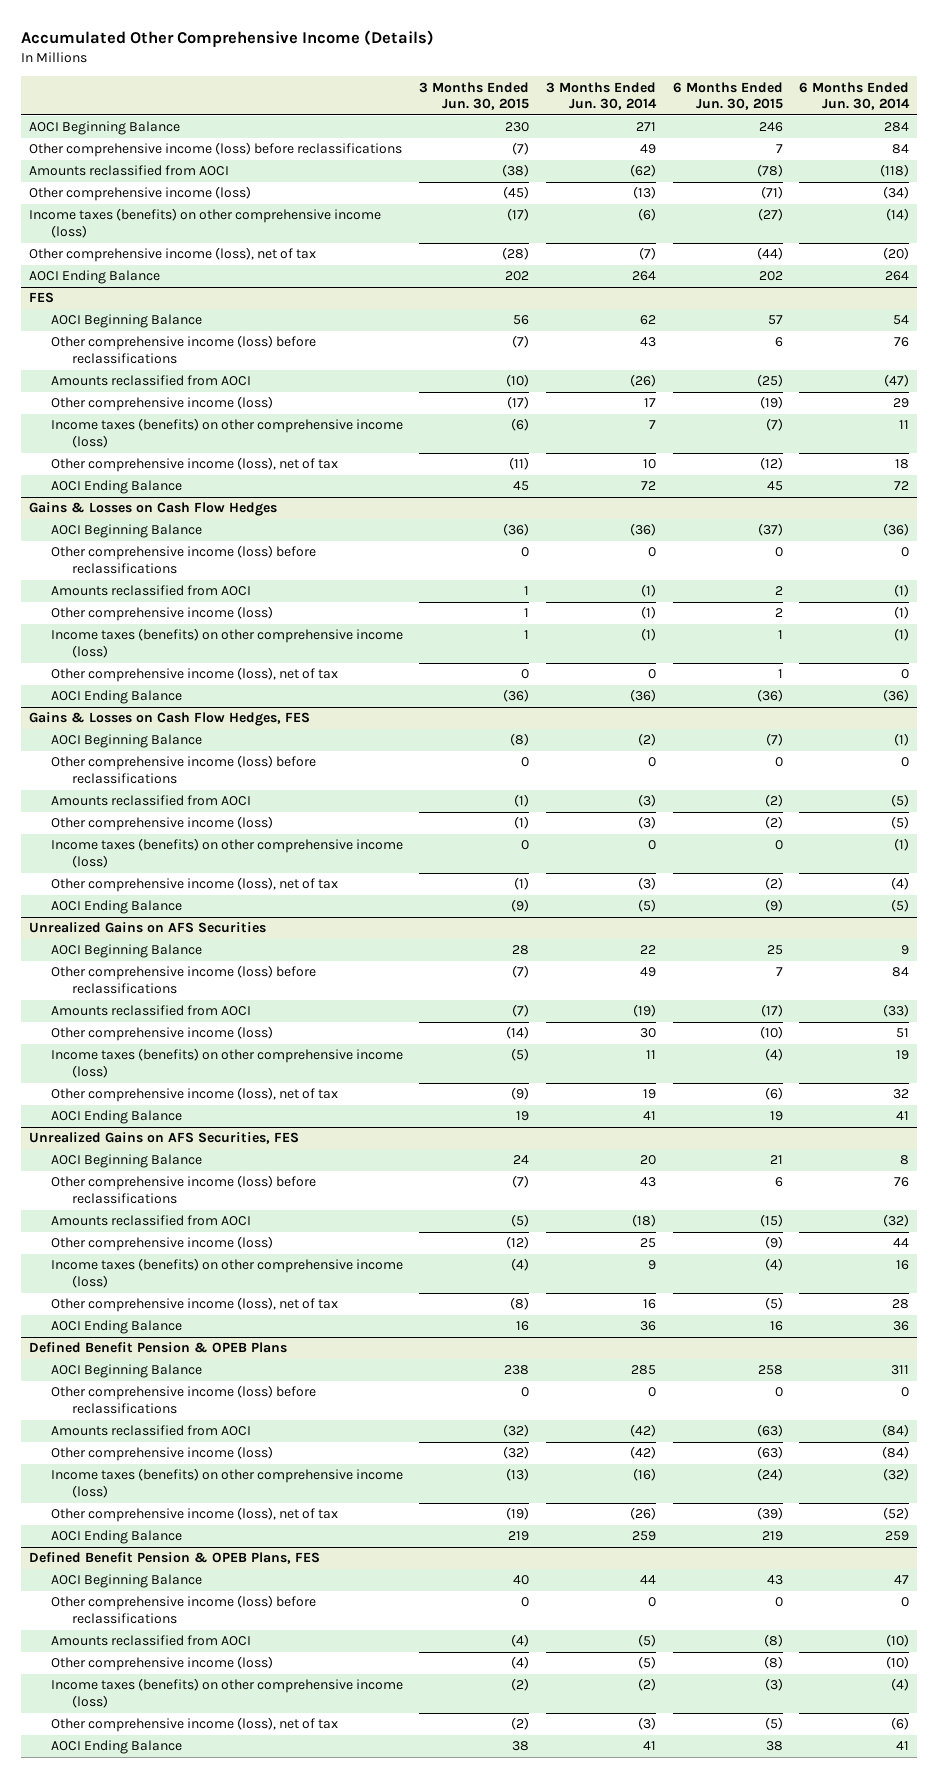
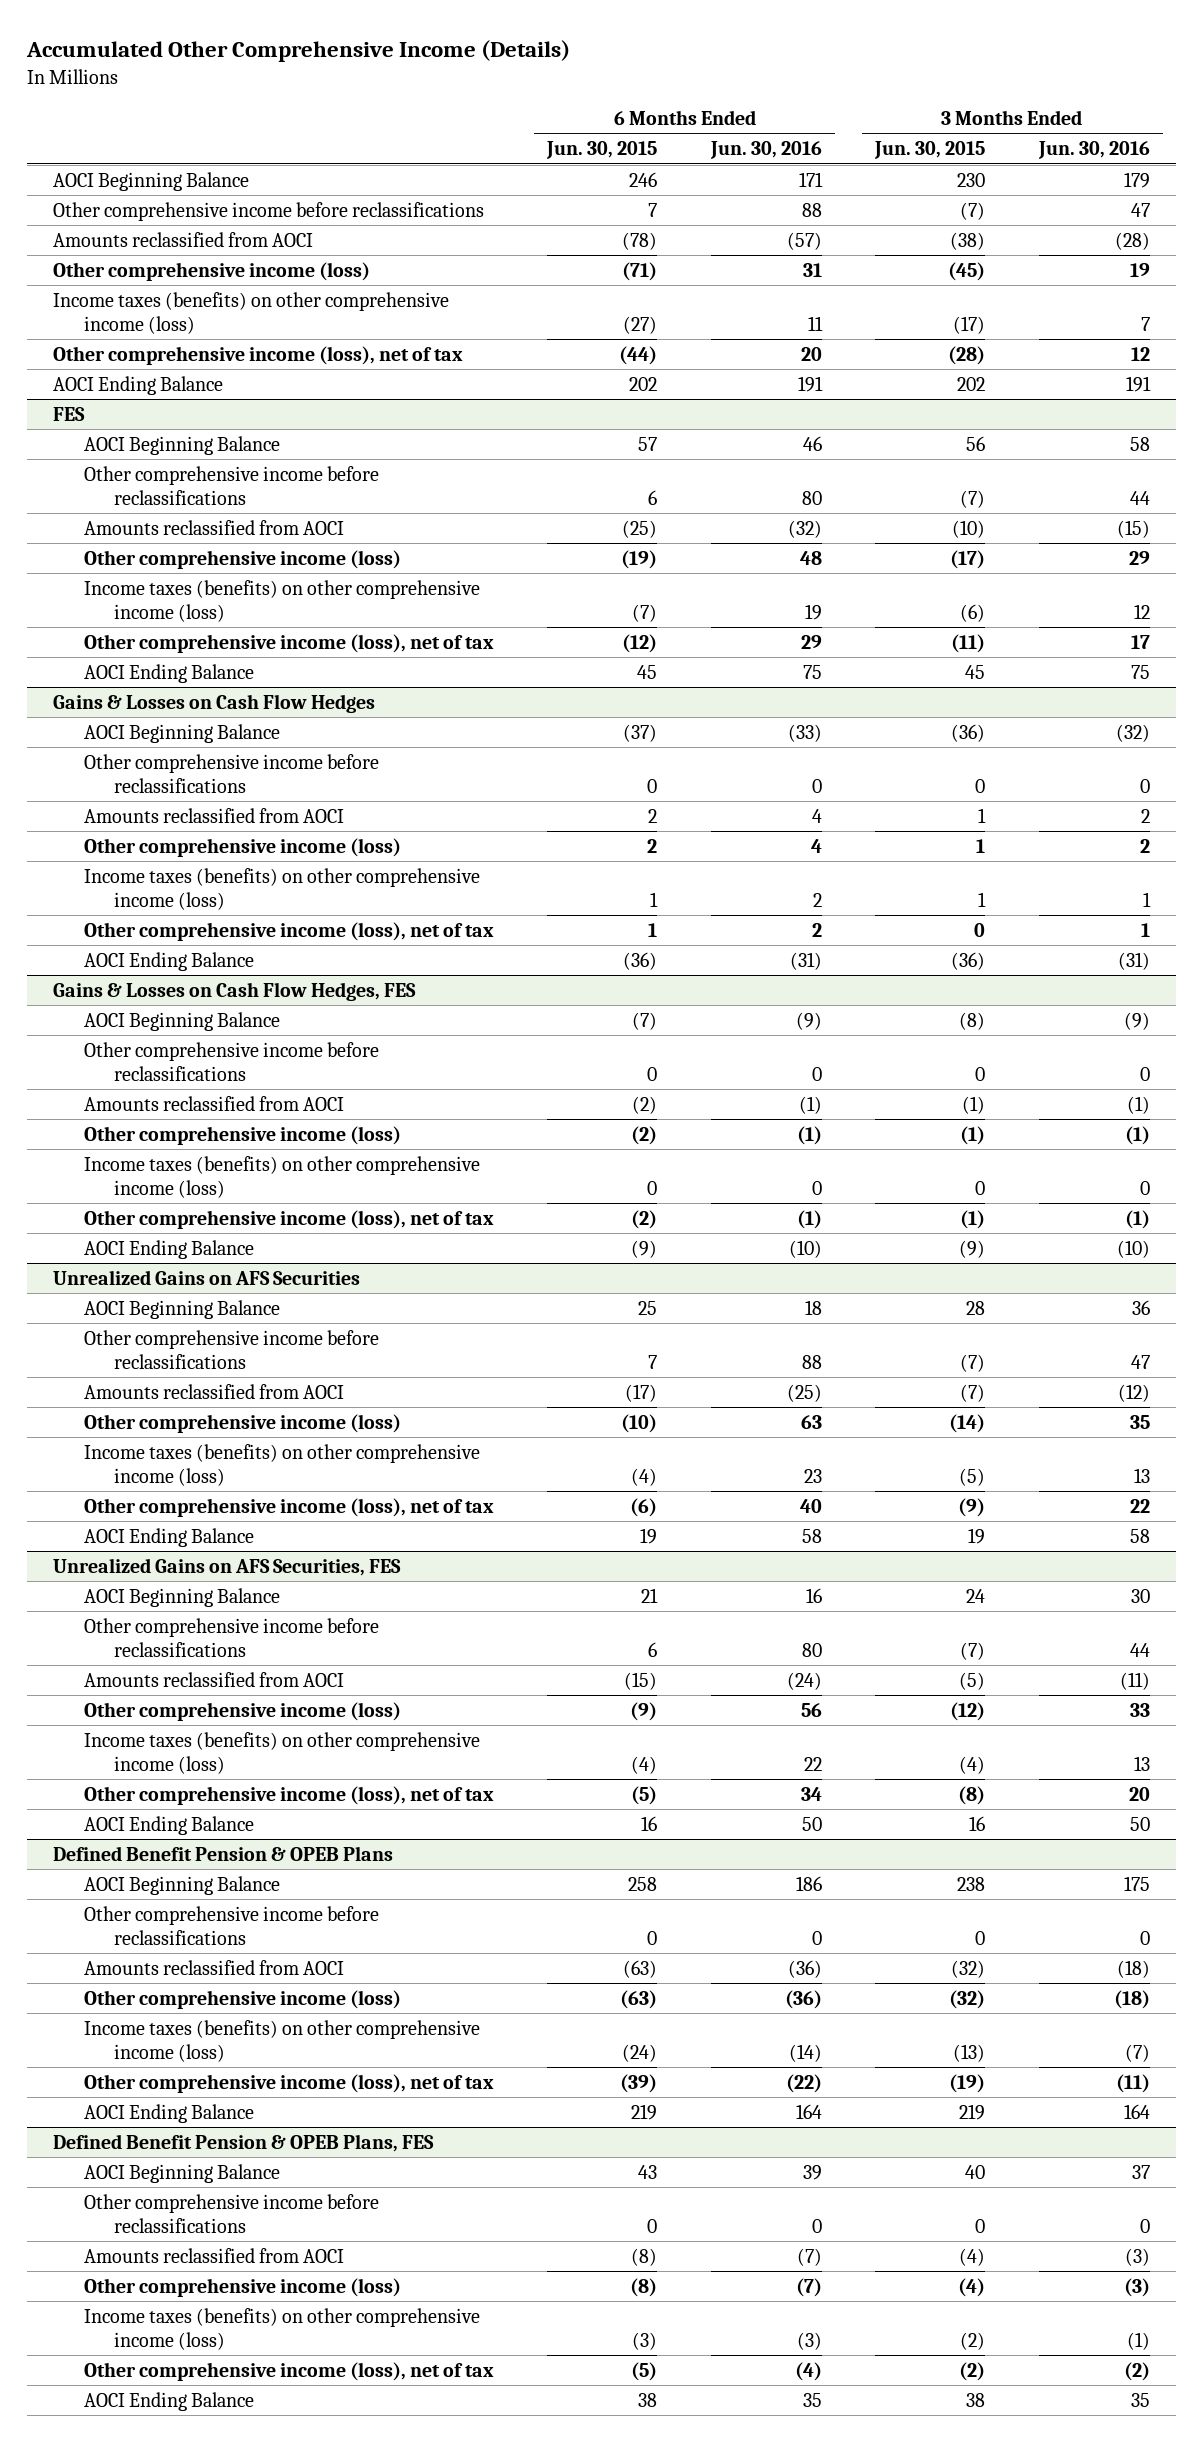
[545,81,657,111] 3 Months Ended Jun. 30, 2014 -> none
[799,81,911,111] 6 Months Ended Jun. 30, 2014 -> none
none -> [709,141,822,160] Jun. 30, 2016
none -> [1037,141,1150,160] Jun. 30, 2016
[29,142,403,158] Other comprehensive income (loss) before reclassifications -> [53,201,485,221] Other comprehensive income before reclassifications
[50,335,316,365] Other comprehensive income (loss) before reclassifications -> [83,465,379,505] Other comprehensive income before reclassifications
[50,545,316,575] Other comprehensive income (loss) before reclassifications -> [83,753,379,793] Other comprehensive income before reclassifications
[50,755,316,785] Other comprehensive income (loss) before reclassifications -> [83,1041,379,1081] Other comprehensive income before reclassifications
[50,965,316,995] Other comprehensive income (loss) before reclassifications -> [83,1329,379,1369] Other comprehensive income before reclassifications
[50,1175,316,1205] Other comprehensive income (loss) before reclassifications -> [83,1617,379,1657] Other comprehensive income before reclassifications
[50,1385,316,1415] Other comprehensive income (loss) before reclassifications -> [83,1905,379,1945] Other comprehensive income before reclassifications
[50,1595,316,1625] Other comprehensive income (loss) before reclassifications -> [83,2193,379,2233] Other comprehensive income before reclassifications

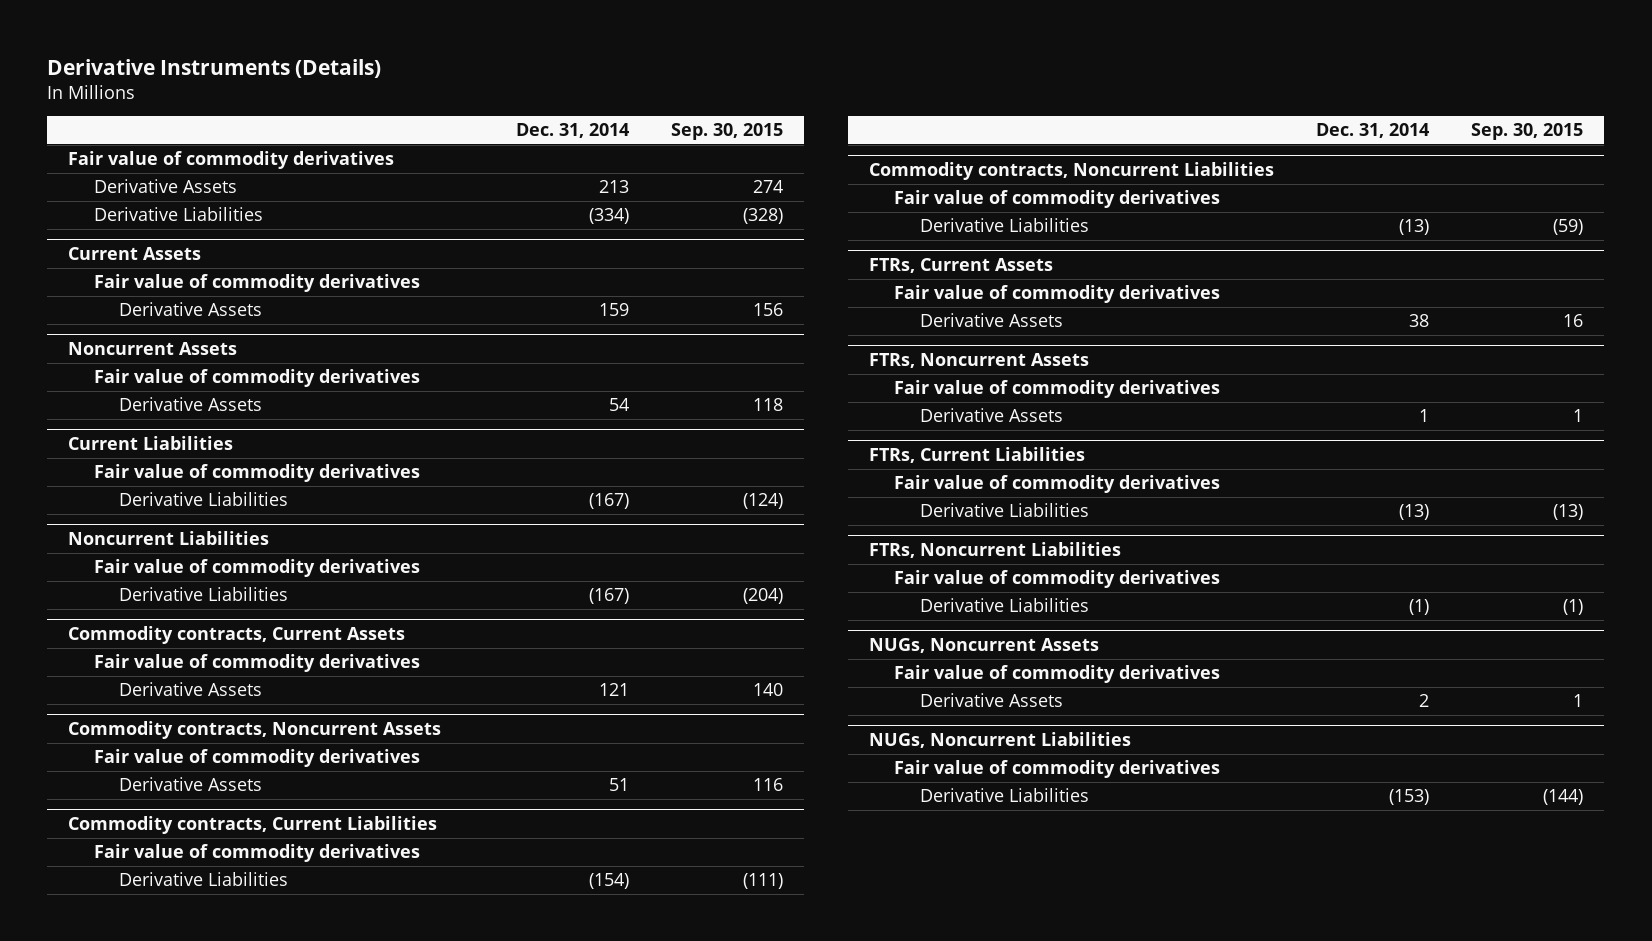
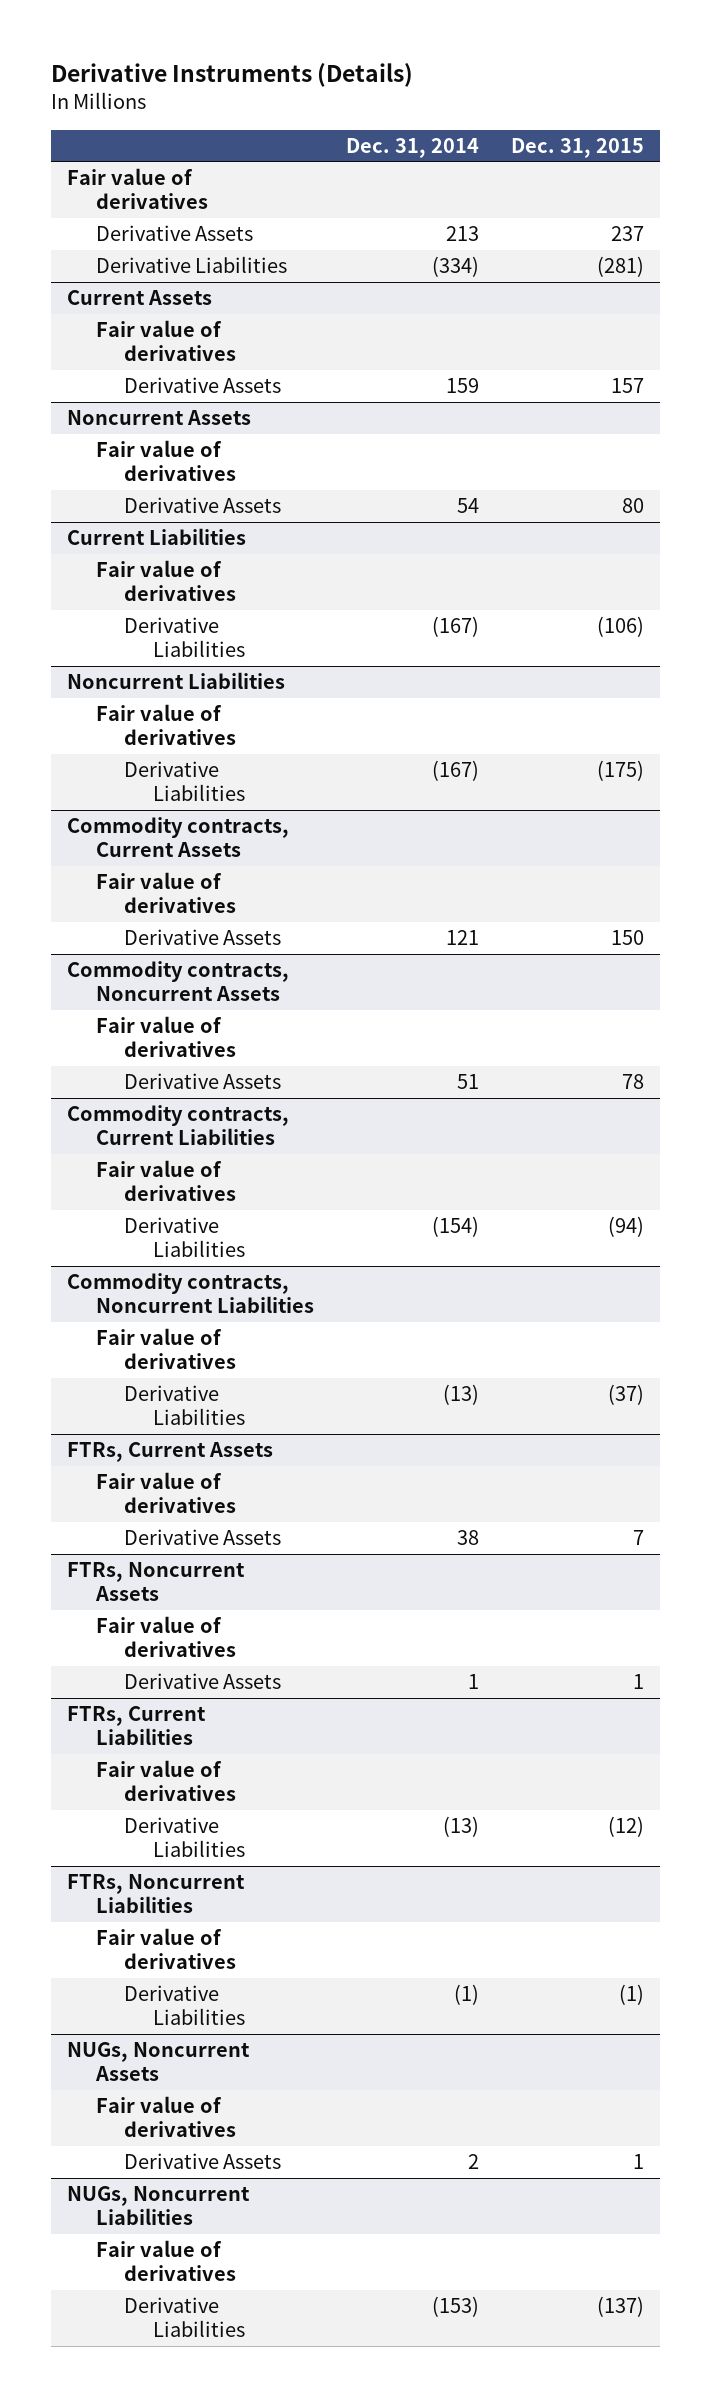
[670,123,783,141] Sep. 30, 2015 -> none
none -> [511,137,645,158] Dec. 31, 2015
[68,151,395,170] Fair value of commodity derivatives -> [66,168,208,209] Fair value of derivatives
[93,274,420,293] Fair value of commodity derivatives -> [95,320,237,361] Fair value of derivatives
[93,369,420,388] Fair value of commodity derivatives -> [95,440,237,481] Fair value of derivatives
[93,464,420,483] Fair value of commodity derivatives -> [95,560,237,601] Fair value of derivatives
[93,559,420,578] Fair value of commodity derivatives -> [95,704,237,745] Fair value of derivatives
[93,654,420,673] Fair value of commodity derivatives -> [95,872,237,913] Fair value of derivatives
[93,749,420,768] Fair value of commodity derivatives -> [95,1016,237,1057] Fair value of derivatives
[93,844,420,863] Fair value of commodity derivatives -> [95,1160,237,1201] Fair value of derivatives
[894,190,1221,209] Fair value of commodity derivatives -> [95,1328,237,1369] Fair value of derivatives
[894,285,1221,304] Fair value of commodity derivatives -> [95,1472,237,1513] Fair value of derivatives
[894,380,1221,399] Fair value of commodity derivatives -> [95,1616,237,1657] Fair value of derivatives
[894,475,1221,494] Fair value of commodity derivatives -> [95,1760,237,1801] Fair value of derivatives
[894,570,1221,589] Fair value of commodity derivatives -> [95,1928,237,1969] Fair value of derivatives
[894,665,1221,684] Fair value of commodity derivatives -> [95,2096,237,2137] Fair value of derivatives
[894,760,1221,779] Fair value of commodity derivatives -> [95,2240,237,2281] Fair value of derivatives

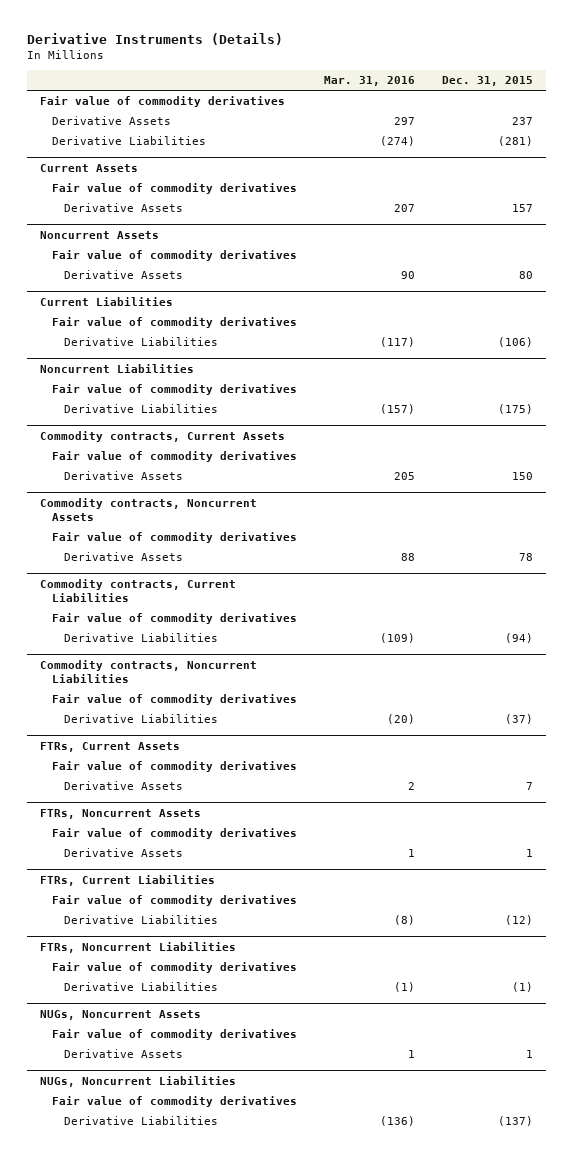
[345,137,479,158] Dec. 31, 2014 -> none
none -> [324,76,416,87] Mar. 31, 2016
[66,168,208,209] Fair value of derivatives -> [40,96,286,108] Fair value of commodity derivatives
[95,320,237,361] Fair value of derivatives -> [52,183,298,195] Fair value of commodity derivatives
[95,440,237,481] Fair value of derivatives -> [52,250,298,262] Fair value of commodity derivatives
[95,560,237,601] Fair value of derivatives -> [52,317,298,329] Fair value of commodity derivatives
[95,704,237,745] Fair value of derivatives -> [52,384,298,396] Fair value of commodity derivatives
[95,872,237,913] Fair value of derivatives -> [52,451,298,463] Fair value of commodity derivatives
[95,1016,237,1057] Fair value of derivatives -> [52,532,298,544] Fair value of commodity derivatives
[95,1160,237,1201] Fair value of derivatives -> [52,613,298,625] Fair value of commodity derivatives
[95,1328,237,1369] Fair value of derivatives -> [52,694,298,706] Fair value of commodity derivatives
[95,1472,237,1513] Fair value of derivatives -> [52,761,298,773] Fair value of commodity derivatives
[95,1616,237,1657] Fair value of derivatives -> [52,828,298,840] Fair value of commodity derivatives
[95,1760,237,1801] Fair value of derivatives -> [52,895,298,907] Fair value of commodity derivatives
[95,1928,237,1969] Fair value of derivatives -> [52,962,298,974] Fair value of commodity derivatives
[95,2096,237,2137] Fair value of derivatives -> [52,1029,298,1041] Fair value of commodity derivatives
[95,2240,237,2281] Fair value of derivatives -> [52,1096,298,1108] Fair value of commodity derivatives

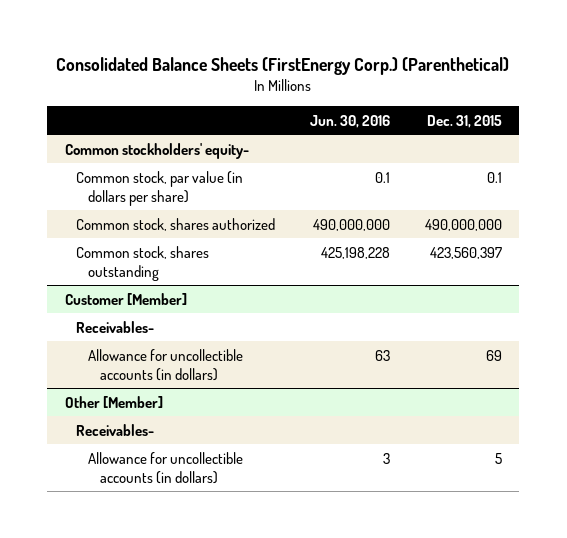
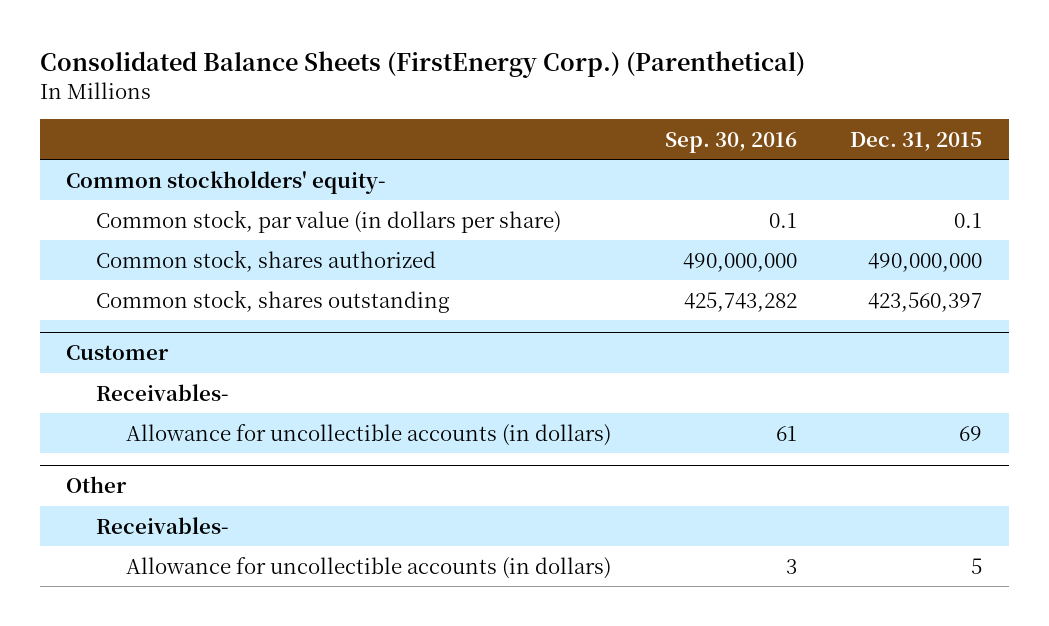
[310,114,391,128] Jun. 30, 2016 -> none
none -> [664,131,797,153] Sep. 30, 2016
[64,292,187,305] Customer [Member] -> [66,345,170,361] Customer
[64,395,163,408] Other [Member] -> [66,476,128,494] Other

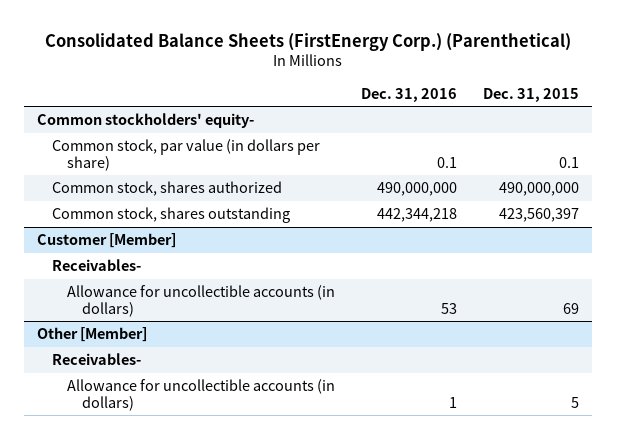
[664,131,797,153] Sep. 30, 2016 -> none
none -> [361,87,458,102] Dec. 31, 2016
[66,345,170,361] Customer -> [37,233,177,249] Customer [Member]
[66,476,128,494] Other -> [37,327,148,343] Other [Member]

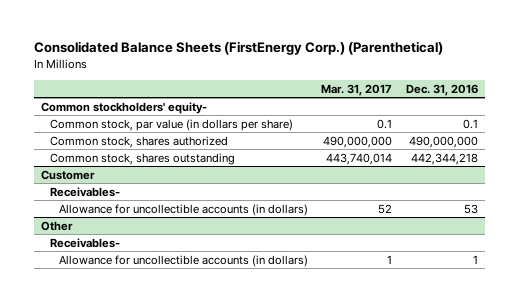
[483,87,580,102] Dec. 31, 2015 -> none
none -> [321,83,393,96] Mar. 31, 2017
[37,233,177,249] Customer [Member] -> [40,169,95,180] Customer
[37,327,148,343] Other [Member] -> [40,220,73,231] Other

